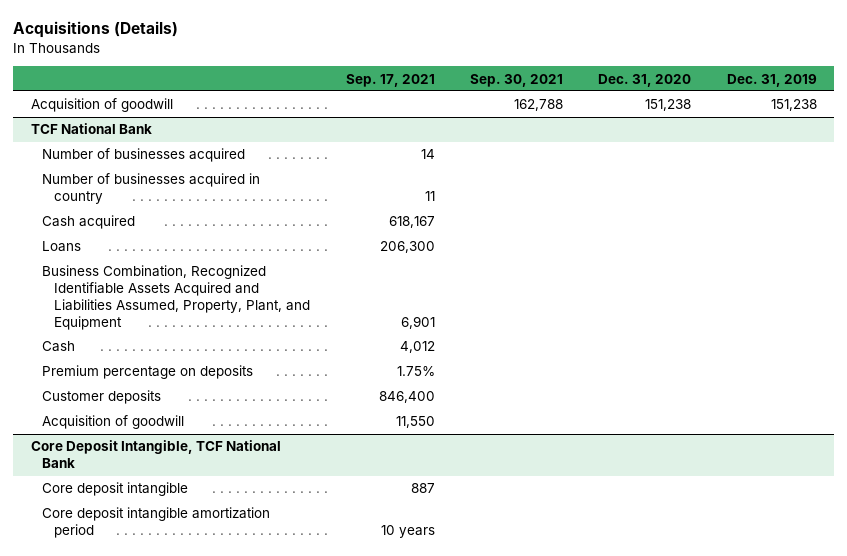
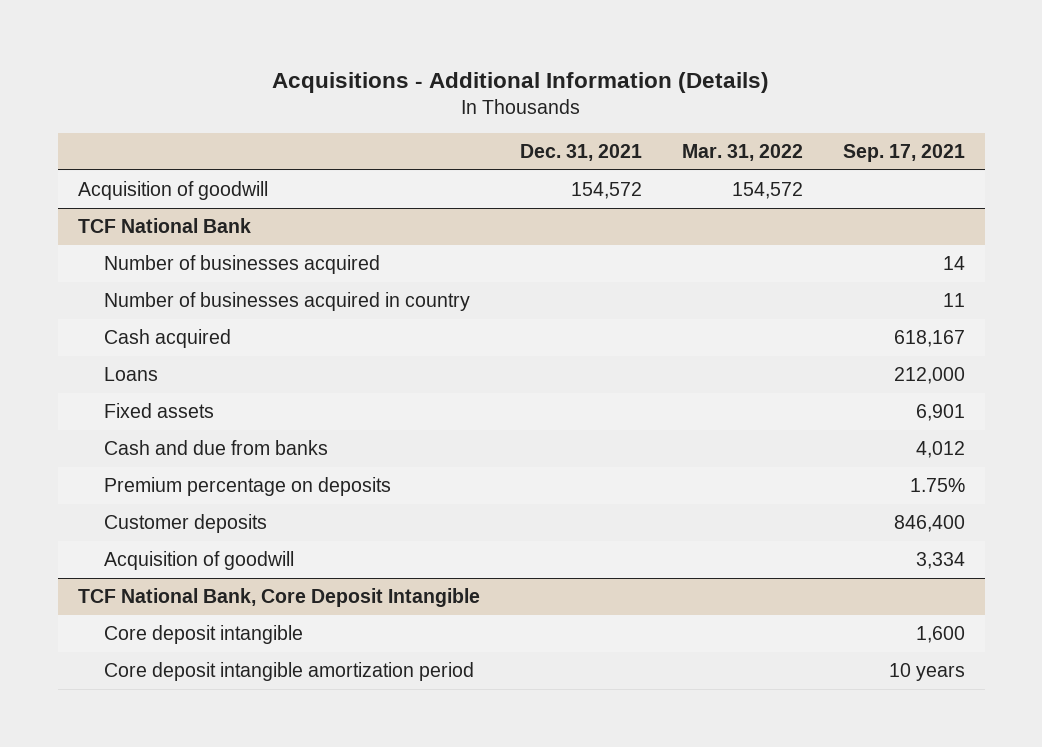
[13,21,179,39] Acquisitions (Details) -> [272,71,770,93] Acquisitions - Additional Information (Details)
[469,73,563,87] Sep. 30, 2021 -> none
[598,73,692,87] Dec. 31, 2020 -> none
[726,73,817,87] Dec. 31, 2019 -> none
none -> [519,144,642,162] Dec. 31, 2021
none -> [681,144,803,162] Mar. 31, 2022
[379,241,435,254] 206,300 -> [893,366,965,384] 212,000
[42,265,311,330] Business Combination, Recognized Identifiable Assets Acquired and Liabilities Assumed, Property, Plant, and Equipment -> [103,402,214,418] Fixed assets
[42,341,76,353] Cash -> [103,439,328,455] Cash and due from banks
[395,416,435,429] 11,550 -> [915,551,965,569] 3,334
[30,440,281,469] Core Deposit Intangible, TCF National Bank -> [77,587,480,607] TCF National Bank, Core Deposit Intangible
[410,483,435,494] 887 -> [915,625,965,643] 1,600

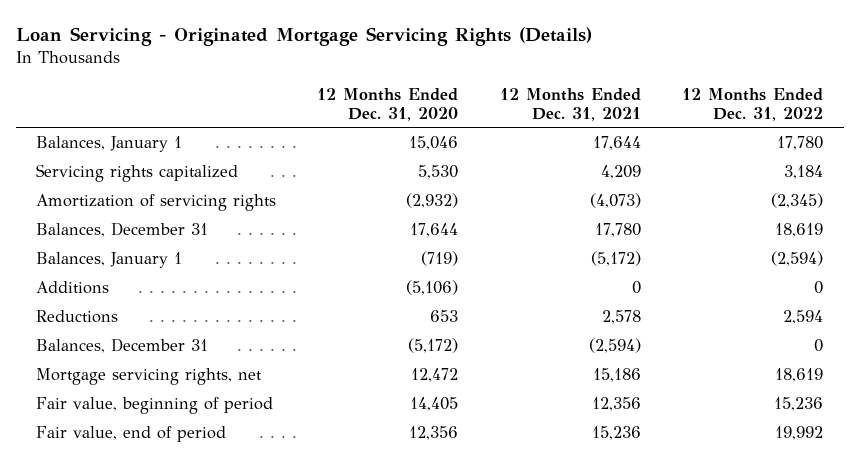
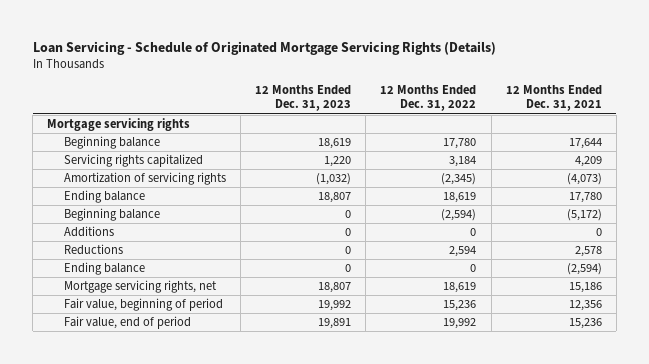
[15,26,592,46] Loan Servicing - Originated Mortgage Servicing Rights (Details) -> [32,40,496,55] Loan Servicing - Schedule of Originated Mortgage Servicing Rights (Details)
[317,87,459,121] 12 Months Ended Dec. 31, 2020 -> none
none -> [255,84,352,112] 12 Months Ended Dec. 31, 2023
none -> [47,118,191,132] Mortgage servicing rights
[36,136,183,153] Balances, January 1 -> [63,136,160,150] Beginning balance
[36,222,209,238] Balances, December 31 -> [63,190,145,204] Ending balance
[36,252,183,269] Balances, January 1 -> [63,208,160,222] Beginning balance
[36,338,209,354] Balances, December 31 -> [63,262,145,276] Ending balance

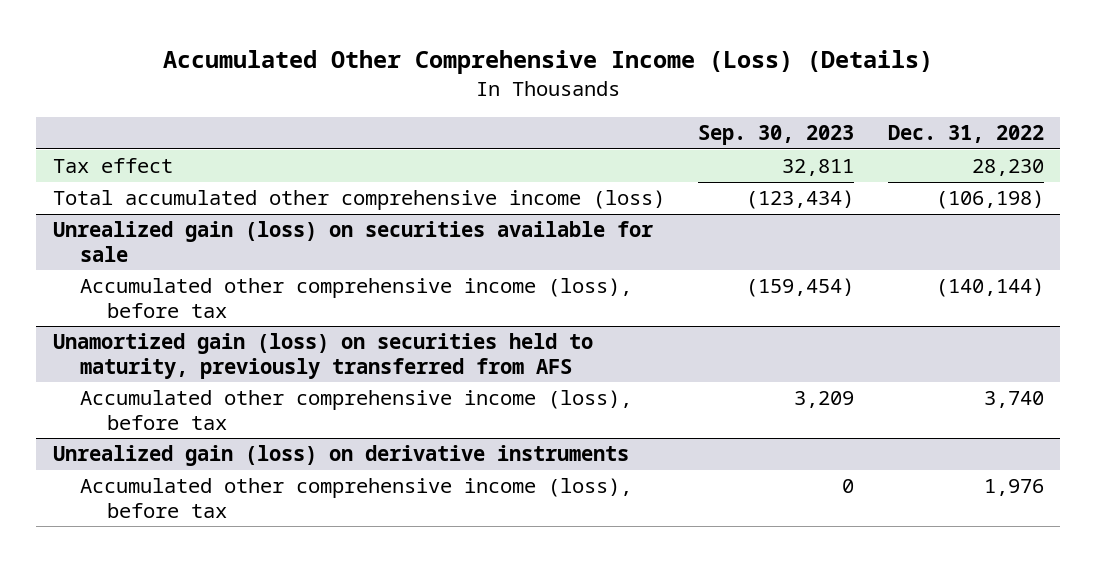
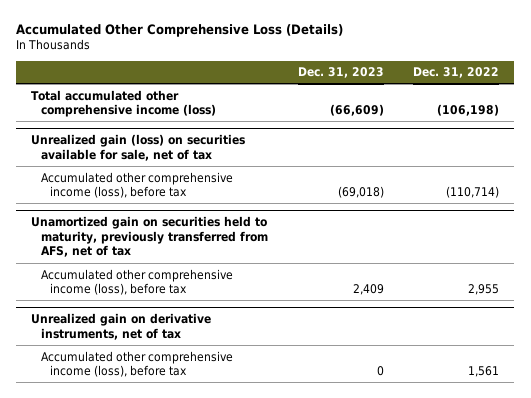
[163,50,934,75] Accumulated Other Comprehensive Income (Loss) (Details) -> [16,23,344,37] Accumulated Other Comprehensive Loss (Details)
[698,125,855,146] Sep. 30, 2023 -> none
none -> [297,67,384,79] Dec. 31, 2023
[53,158,174,174] Tax effect -> none
[53,221,654,262] Unrealized gain (loss) on securities available for sale -> [31,133,246,161] Unrealized gain (loss) on securities available for sale, net of tax
[935,278,1044,298] (140,144) -> [446,186,500,199] (110,714)
[53,333,594,379] Unamortized gain (loss) on securities held to maturity, previously transferred from AFS -> [31,215,268,258] Unamortized gain on securities held to maturity, previously transferred from AFS, net of tax
[983,391,1044,409] 3,740 -> [468,284,500,296] 2,955
[53,445,630,467] Unrealized gain (loss) on derivative instruments -> [31,312,212,340] Unrealized gain on derivative instruments, net of tax
[983,479,1044,497] 1,976 -> [468,366,500,378] 1,561

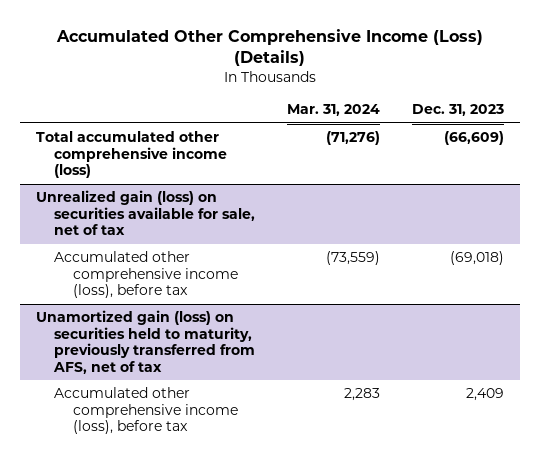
[16,23,344,37] Accumulated Other Comprehensive Loss (Details) -> [56,28,484,67] Accumulated Other Comprehensive Income (Loss) (Details)
[413,67,500,79] Dec. 31, 2022 -> none
none -> [287,104,381,117] Mar. 31, 2024
[31,215,268,258] Unamortized gain on securities held to maturity, previously transferred from AFS, net of tax -> [35,310,256,374] Unamortized gain (loss) on securities held to maturity, previously transferred from AFS, net of tax
[31,312,212,340] Unrealized gain on derivative instruments, net of tax -> none
[40,350,233,378] Accumulated other comprehensive income (loss), before tax -> none

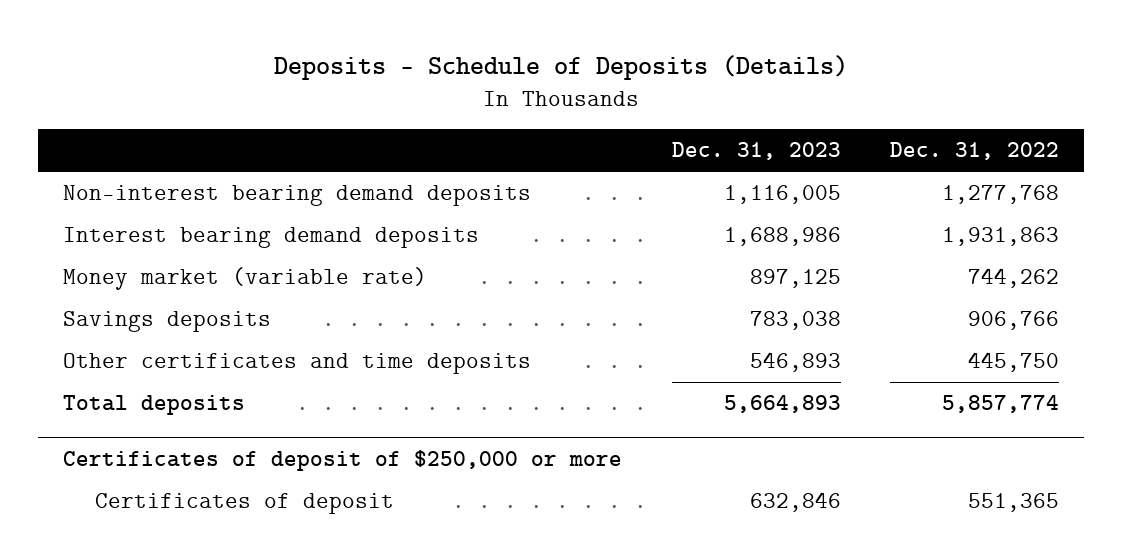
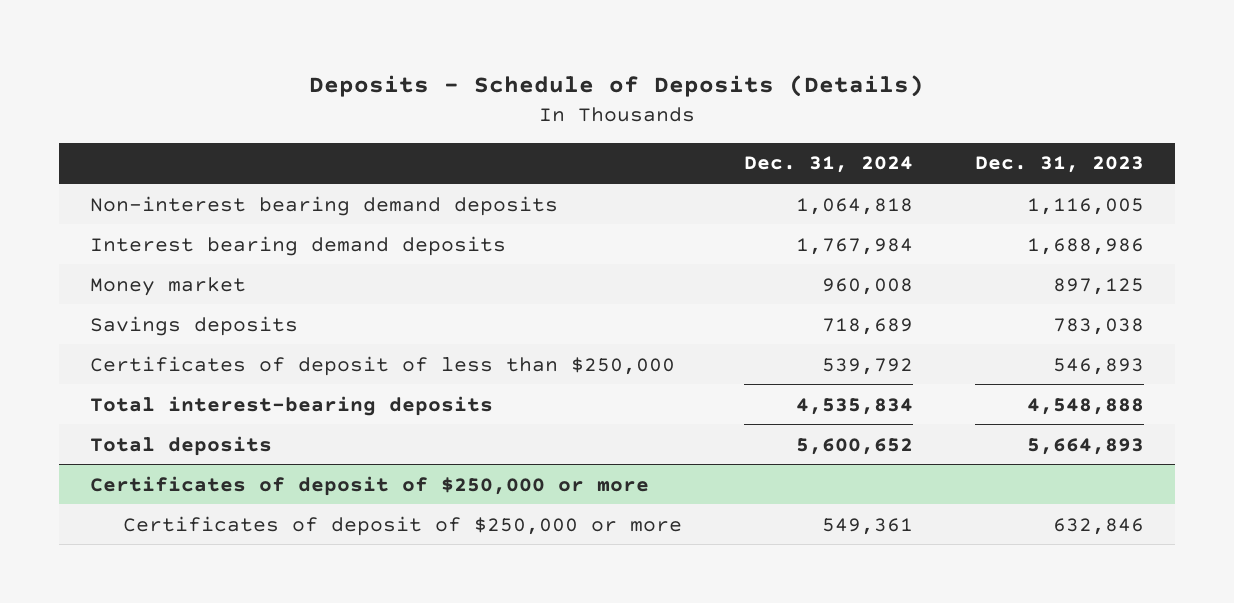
[890,142,1060,161] Dec. 31, 2022 -> none
none -> [744,156,914,174] Dec. 31, 2024
[62,267,427,291] Money market (variable rate) -> [90,276,247,296] Money market
[62,353,531,375] Other certificates and time deposits -> [90,355,676,376] Certificates of deposit of less than $250,000
none -> [90,395,494,416] Total interest-bearing deposits
[94,493,394,515] Certificates of deposit -> [123,515,683,536] Certificates of deposit of $250,000 or more

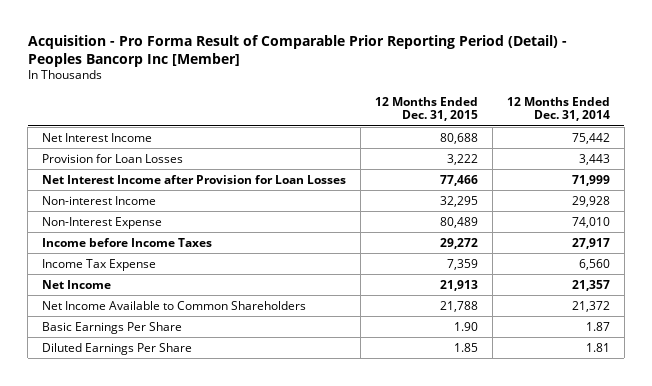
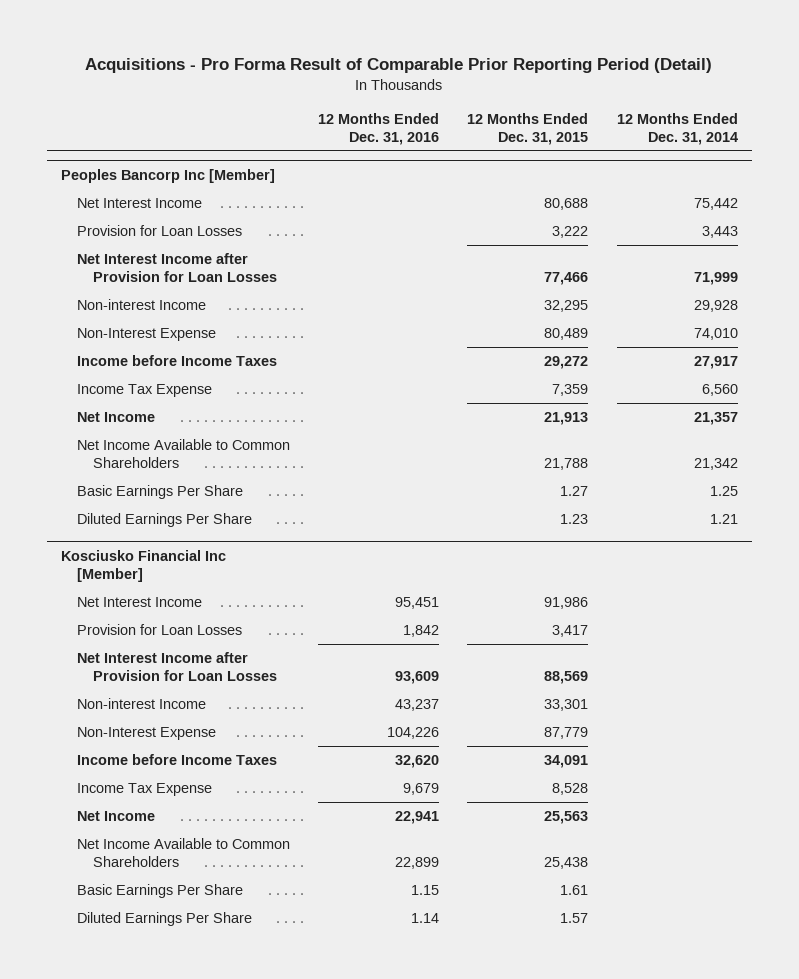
[27,34,567,67] Acquisition - Pro Forma Result of Comparable Prior Reporting Period (Detail) - Peoples Bancorp Inc [Member] -> [85,58,713,74] Acquisitions - Pro Forma Result of Comparable Prior Reporting Period (Detail)
none -> [318,112,440,145] 12 Months Ended Dec. 31, 2016
none -> [61,168,276,183] Peoples Bancorp Inc [Member]
[572,300,611,312] 21,372 -> [693,457,738,470] 21,342
[454,321,479,331] 1.90 -> [560,485,589,496] 1.27
[586,321,611,331] 1.87 -> [709,485,738,496] 1.25
[454,342,479,352] 1.85 -> [560,513,589,524] 1.23
[586,342,611,352] 1.81 -> [709,513,738,524] 1.21
none -> [61,549,227,582] Kosciusko Financial Inc [Member]
none -> [77,596,203,607] Net Interest Income
none -> [77,623,243,635] Provision for Loan Losses
none -> [77,651,278,681] Net Interest Income after Provision for Loan Losses
none -> [77,697,207,709] Non-interest Income
none -> [77,726,217,740] Non-Interest Expense
none -> [77,753,278,765] Income before Income Taxes
none -> [77,782,213,796] Income Tax Expense
none -> [77,810,156,821] Net Income
none -> [77,837,291,867] Net Income Available to Common Shareholders
none -> [77,883,244,898] Basic Earnings Per Share
none -> [77,911,253,926] Diluted Earnings Per Share

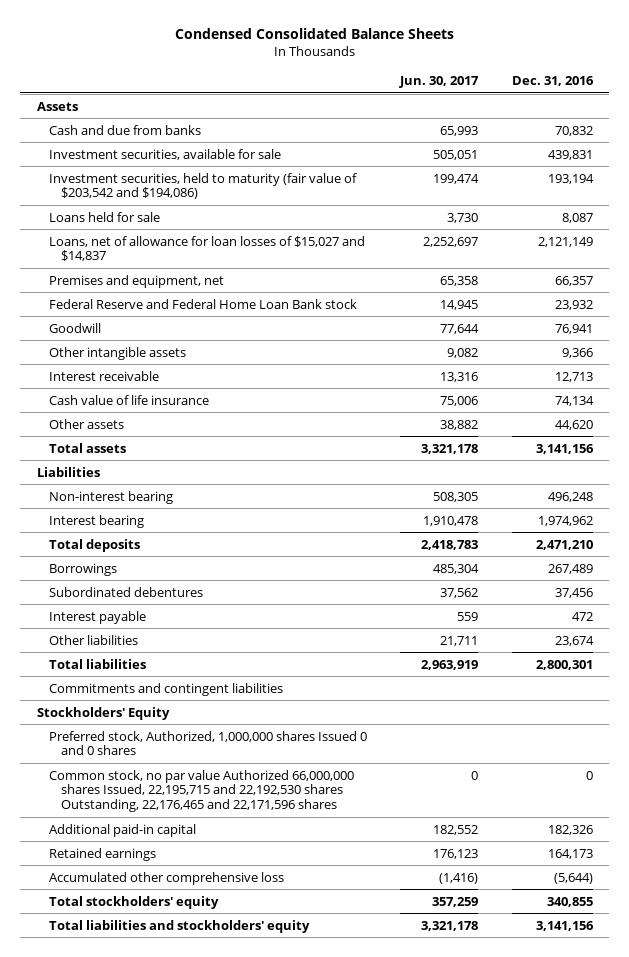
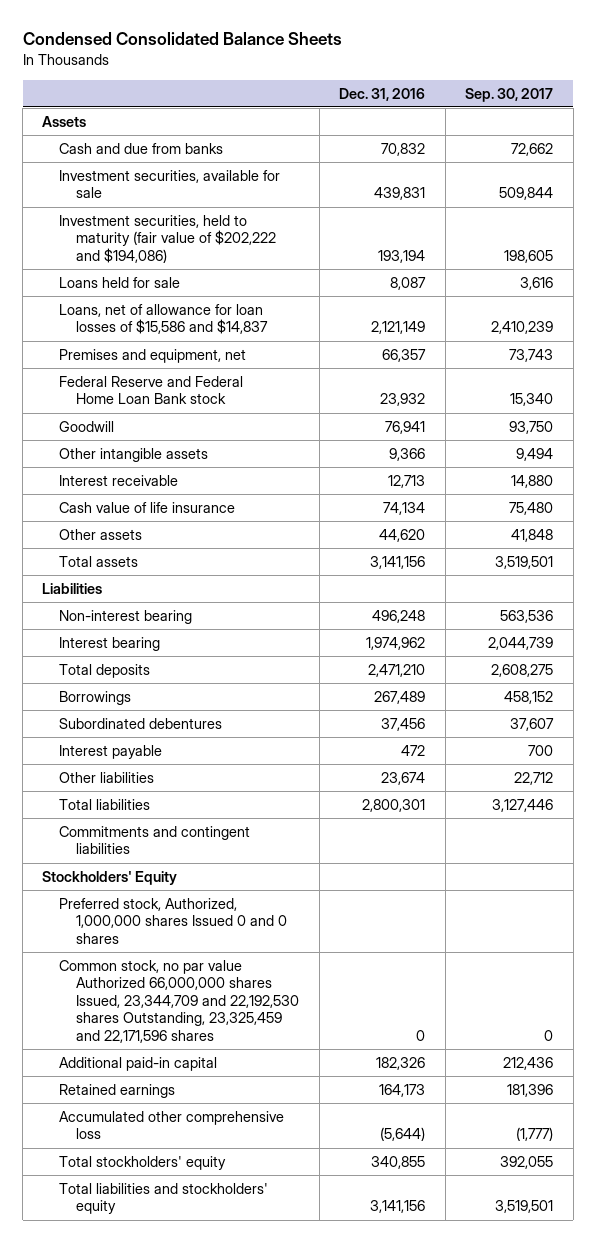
[399,75,480,88] Jun. 30, 2017 -> none
none -> [465,87,554,102] Sep. 30, 2017
[49,172,358,200] Investment securities, held to maturity (fair value of $203,542 and $194,086) -> [59,214,277,263] Investment securities, held to maturity (fair value of $202,222 and $194,086)
[49,235,366,262] Loans, net of allowance for loan losses of $15,027 and $14,837 -> [59,303,269,335] Loans, net of allowance for loan losses of $15,586 and $14,837
[49,769,355,812] Common stock, no par value Authorized 66,000,000 shares Issued, 22,195,715 and 22,192,530 shares Outstanding, 22,176,465 and 22,171,596 shares -> [59,959,300,1043] Common stock, no par value Authorized 66,000,000 shares Issued, 23,344,709 and 22,192,530 shares Outstanding, 23,325,459 and 22,171,596 shares

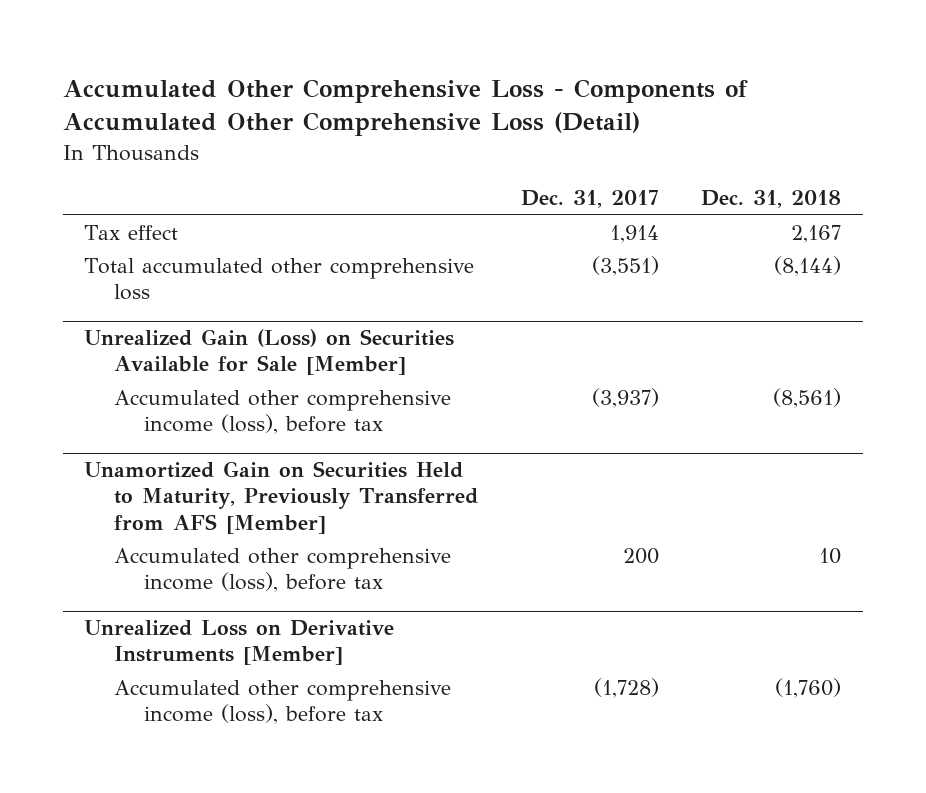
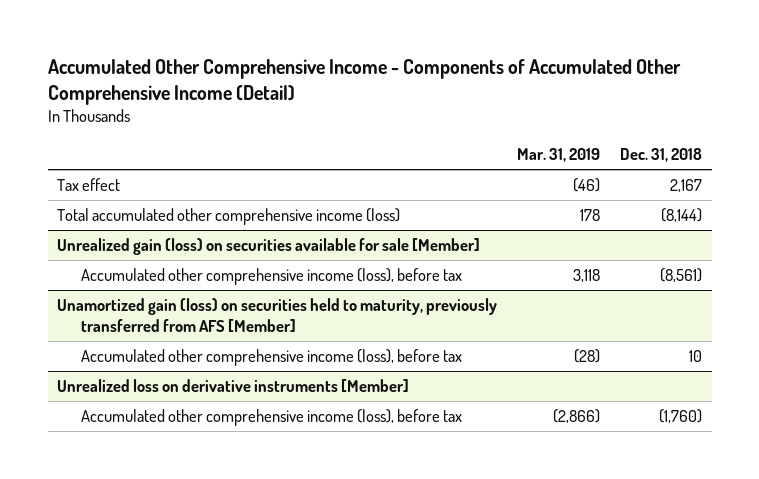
[62,78,748,137] Accumulated Other Comprehensive Loss - Components of Accumulated Other Comprehensive Loss (Detail) -> [47,58,681,105] Accumulated Other Comprehensive Income - Components of Accumulated Other Comprehensive Income (Detail)
[520,190,659,209] Dec. 31, 2017 -> none
none -> [517,148,601,163] Mar. 31, 2019
[84,258,475,301] Total accumulated other comprehensive loss -> [57,208,401,226] Total accumulated other comprehensive income (loss)
[84,329,455,376] Unrealized Gain (Loss) on Securities Available for Sale [Member] -> [57,238,481,256] Unrealized gain (loss) on securities available for sale [Member]
[84,461,479,534] Unamortized Gain on Securities Held to Maturity, Previously Transferred from AFS [Member] -> [57,298,498,332] Unamortized gain (loss) on securities held to maturity, previously transferred from AFS [Member]
[84,620,395,666] Unrealized Loss on Derivative Instruments [Member] -> [57,379,410,393] Unrealized loss on derivative instruments [Member]

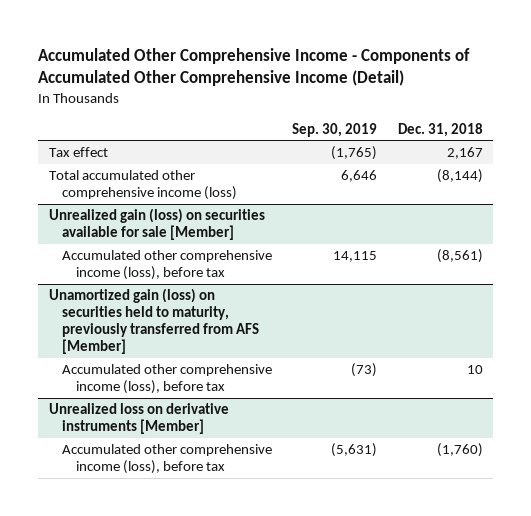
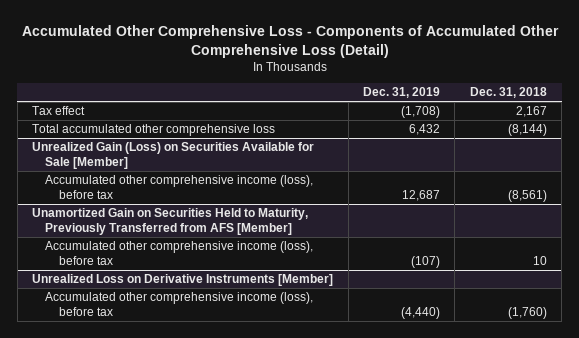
[38,47,471,87] Accumulated Other Comprehensive Income - Components of Accumulated Other Comprehensive Income (Detail) -> [21,24,559,58] Accumulated Other Comprehensive Loss - Components of Accumulated Other Comprehensive Loss (Detail)
[292,122,378,137] Sep. 30, 2019 -> none
none -> [363,87,441,99] Dec. 31, 2019
[48,170,238,201] Total accumulated other comprehensive income (loss) -> [32,124,276,137] Total accumulated other comprehensive loss
[48,208,265,241] Unrealized gain (loss) on securities available for sale [Member] -> [32,142,315,170] Unrealized Gain (Loss) on Securities Available for Sale [Member]
[48,288,260,354] Unamortized gain (loss) on securities held to maturity, previously transferred from AFS [Member] -> [32,208,309,236] Unamortized Gain on Securities Held to Maturity, Previously Transferred from AFS [Member]
[48,403,229,435] Unrealized loss on derivative instruments [Member] -> [32,274,334,287] Unrealized Loss on Derivative Instruments [Member]

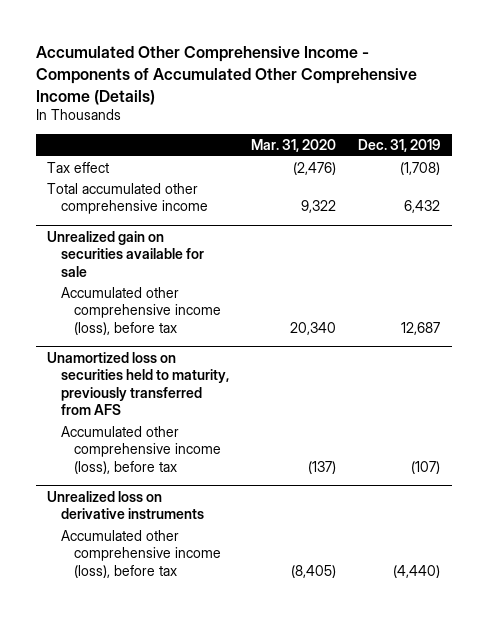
[21,24,559,58] Accumulated Other Comprehensive Loss - Components of Accumulated Other Comprehensive Loss (Detail) -> [36,46,418,105] Accumulated Other Comprehensive Income - Components of Accumulated Other Comprehensive Income (Details)
[469,87,547,99] Dec. 31, 2018 -> none
none -> [251,139,337,153] Mar. 31, 2020
[32,124,276,137] Total accumulated other comprehensive loss -> [47,182,208,215] Total accumulated other comprehensive income
[32,142,315,170] Unrealized Gain (Loss) on Securities Available for Sale [Member] -> [47,230,204,277] Unrealized gain on securities available for sale
[32,208,309,236] Unamortized Gain on Securities Held to Maturity, Previously Transferred from AFS [Member] -> [47,351,229,416] Unamortized loss on securities held to maturity, previously transferred from AFS
[32,274,334,287] Unrealized Loss on Derivative Instruments [Member] -> [47,490,204,520] Unrealized loss on derivative instruments

